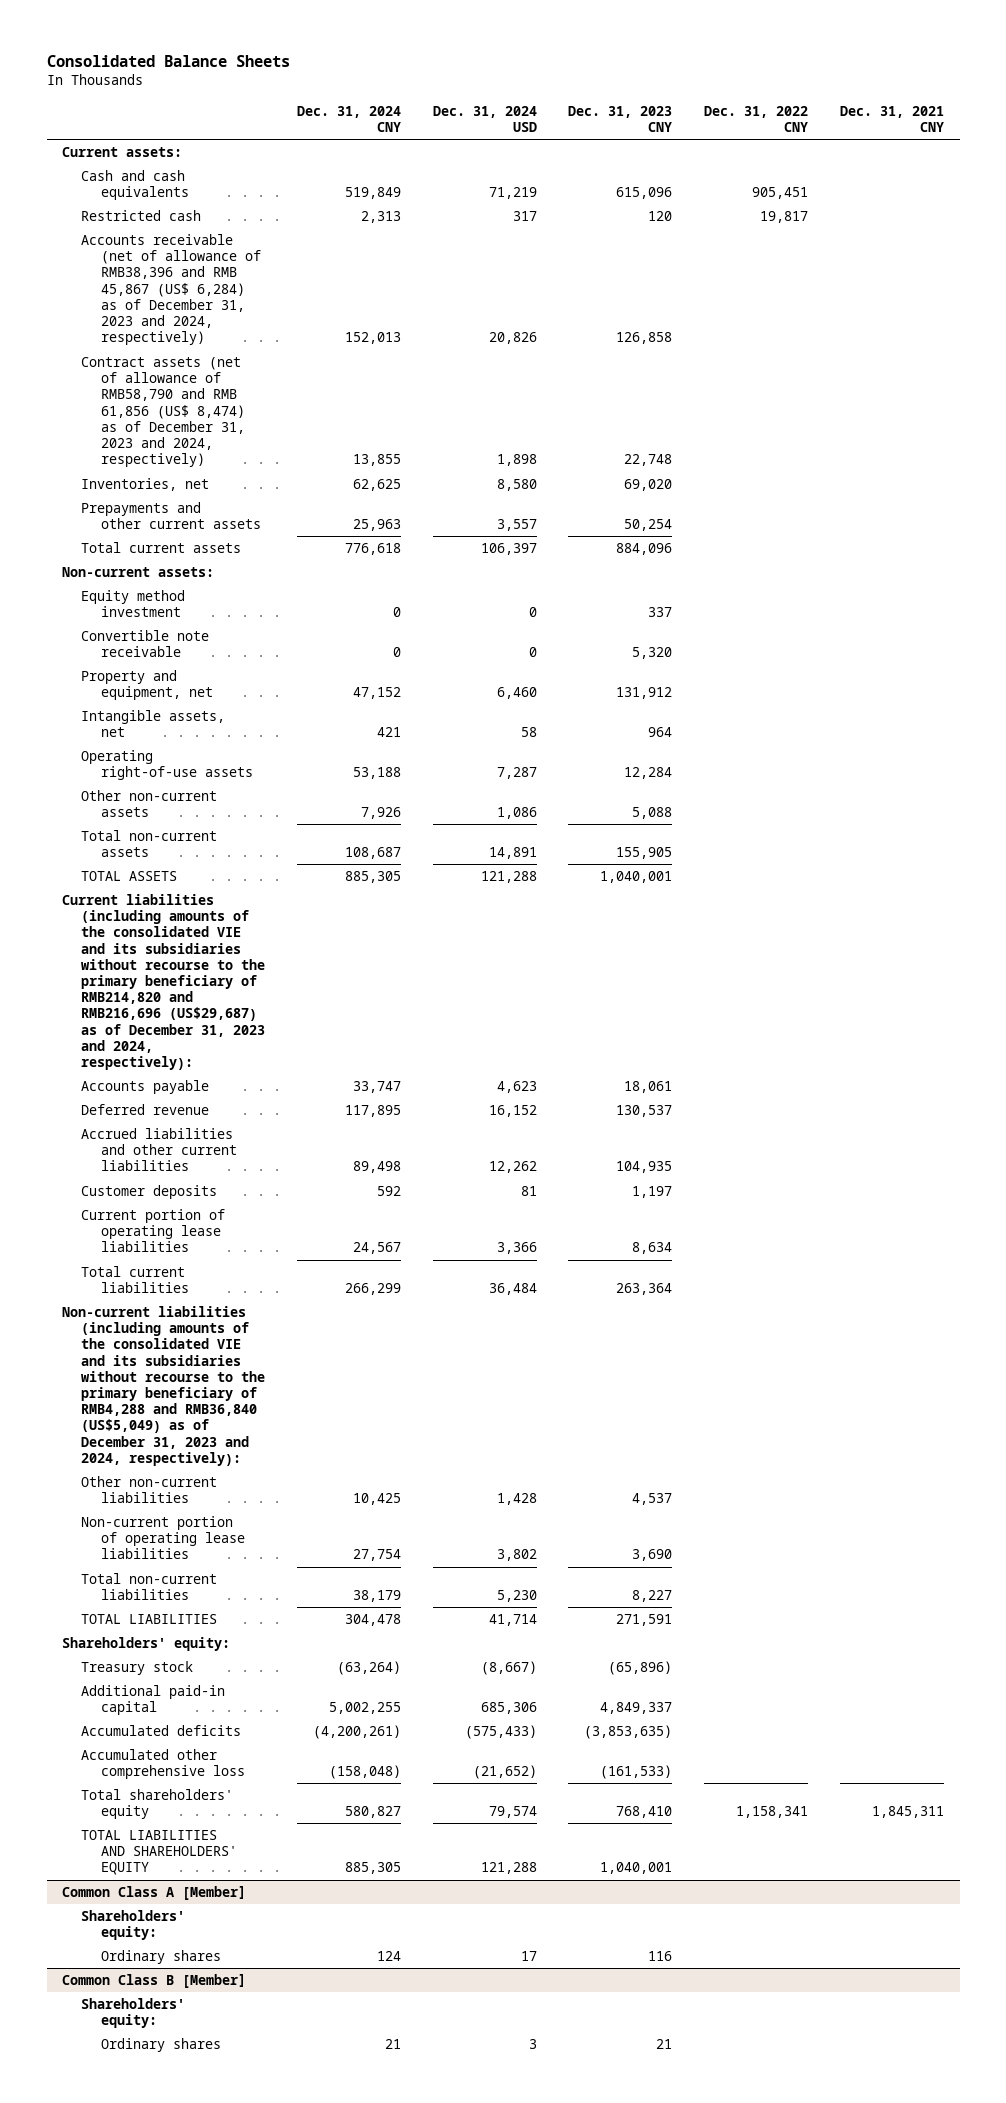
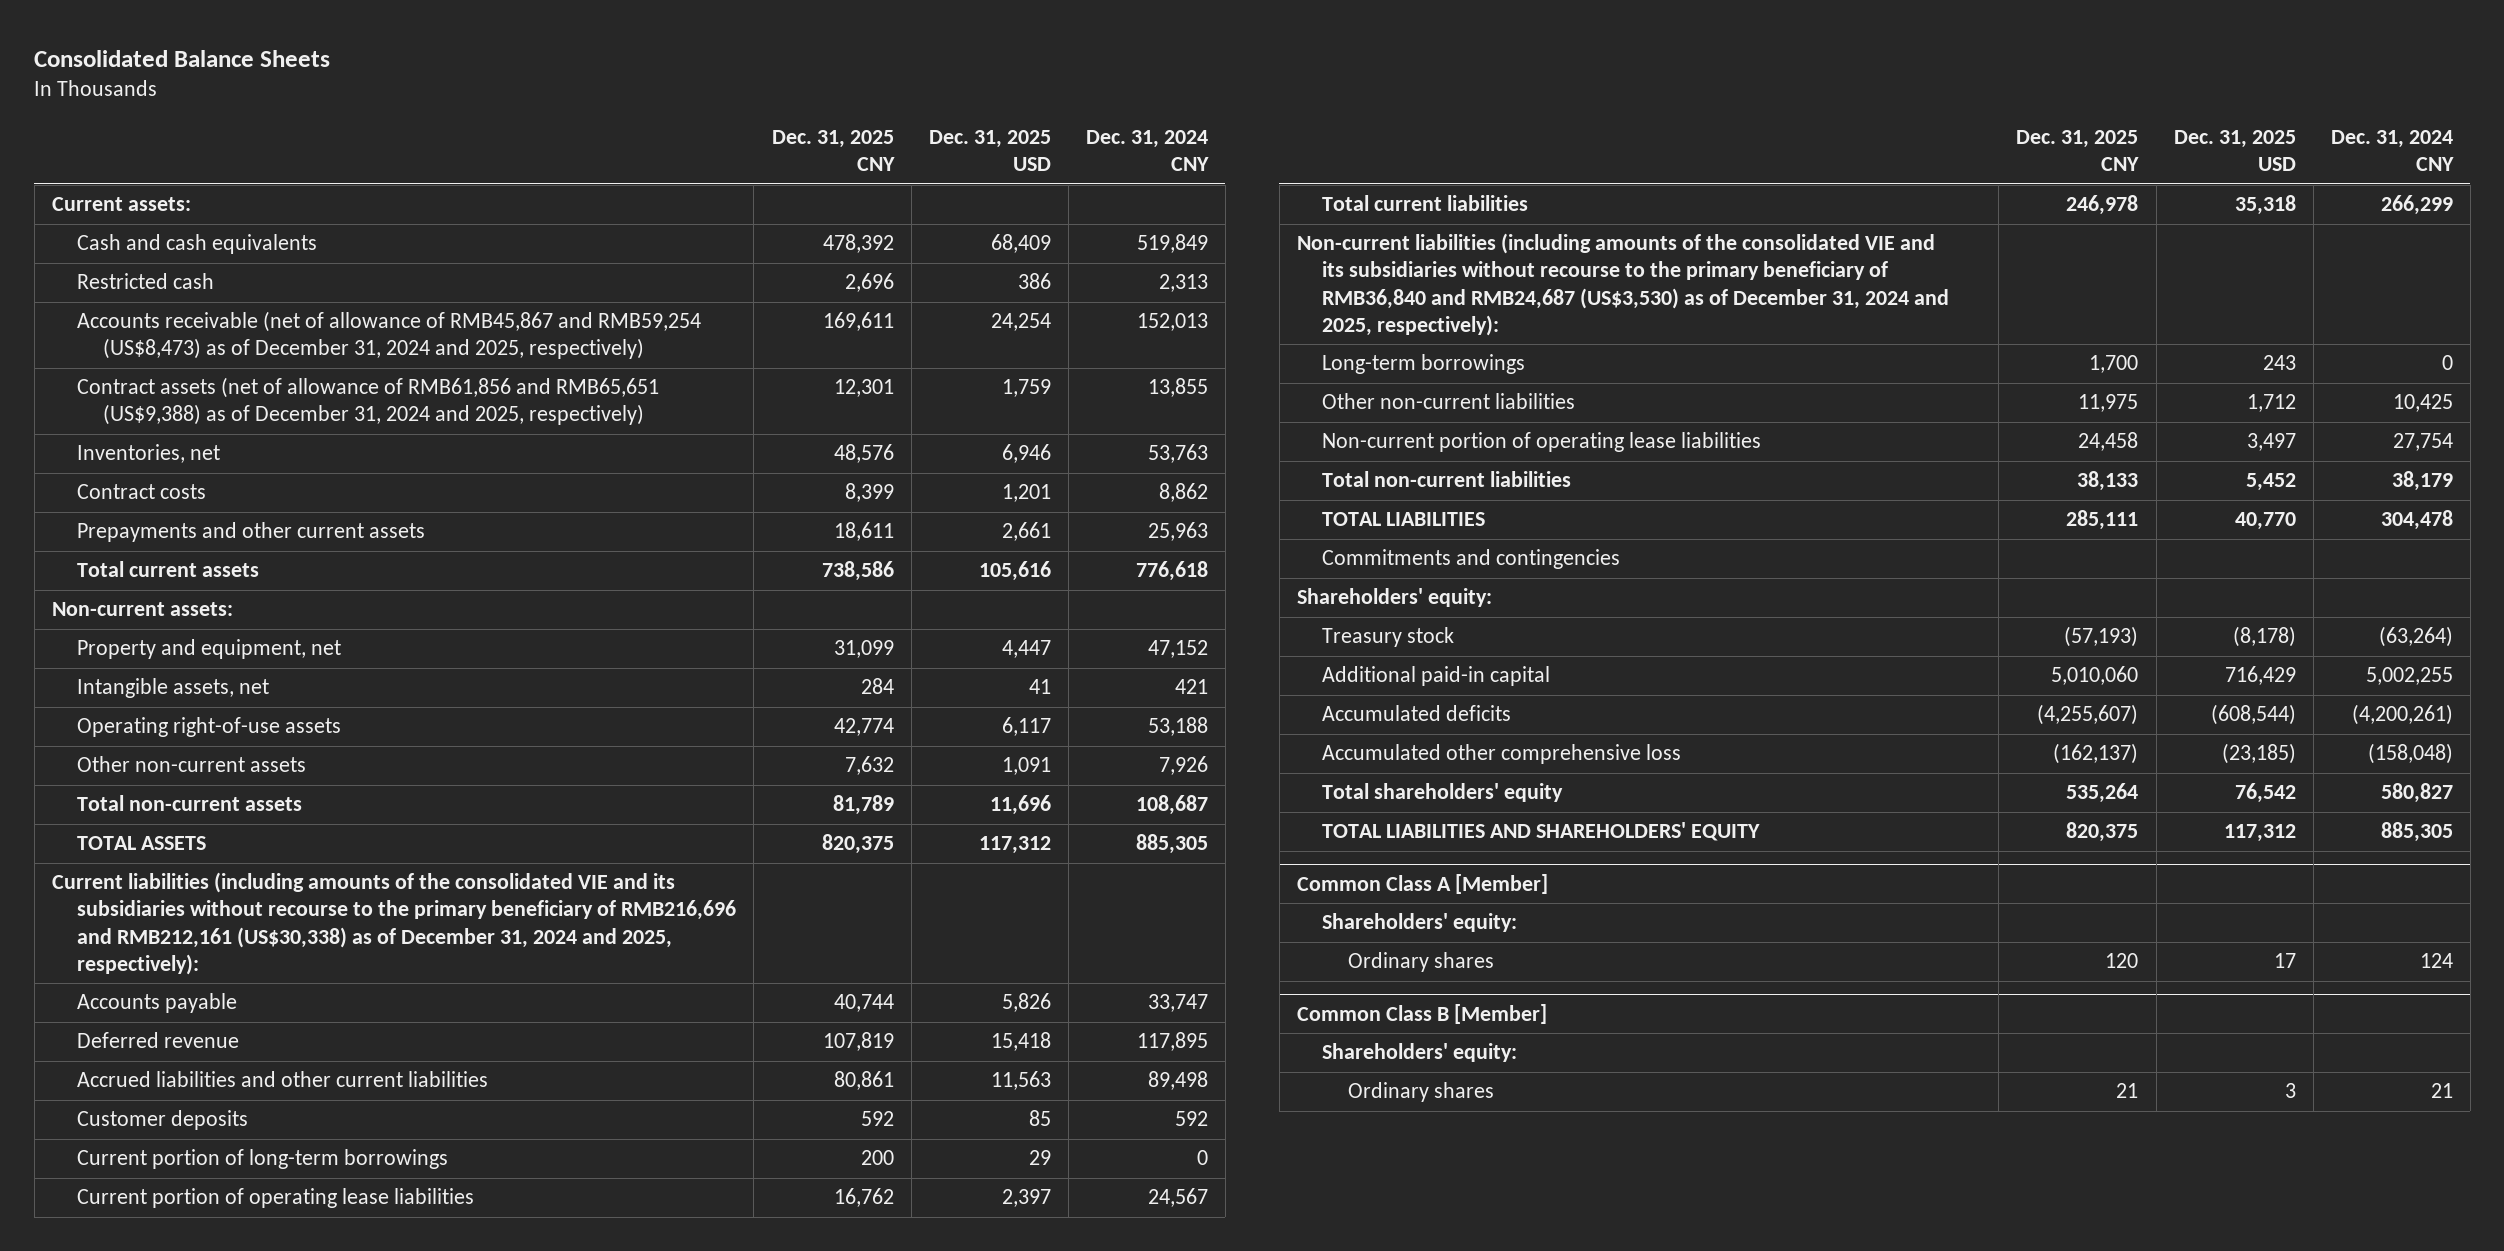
[432,105,537,132] Dec. 31, 2024 USD -> none
[568,105,673,132] Dec. 31, 2023 CNY -> none
[704,105,809,132] Dec. 31, 2022 CNY -> none
[839,105,944,132] Dec. 31, 2021 CNY -> none
none -> [771,130,895,172] Dec. 31, 2025 CNY
none -> [928,130,1051,172] Dec. 31, 2025 USD
[81,233,261,346] Accounts receivable (net of allowance of RMB38,396 and RMB 45,867 (US$ 6,284) as of December 31, 2023 and 2024, respectively) -> [77,311,702,360] Accounts receivable (net of allowance of RMB45,867 and RMB59,254 (US$8,473) as of December 31, 2024 and 2025, respectively)
[81,356,245,468] Contract assets (net of allowance of RMB58,790 and RMB 61,856 (US$ 8,474) as of December 31, 2023 and 2024, respectively) -> [77,377,660,426] Contract assets (net of allowance of RMB61,856 and RMB65,651 (US$9,388) as of December 31, 2024 and 2025, respectively)
[353,478,402,491] 62,625 -> [1147,444,1208,464] 53,763
none -> [77,484,207,500] Contract costs
[81,589,186,618] Equity method investment -> none
[81,629,210,658] Convertible note receivable -> none
[62,893,266,1071] Current liabilities (including amounts of the consolidated VIE and its subsidiaries without recourse to the primary beneficiary of RMB214,820 and RMB216,696 (US$29,687) as of December 31, 2023 and 2024, respectively): -> [51,872,737,975] Current liabilities (including amounts of the consolidated VIE and its subsidiaries without recourse to the primary beneficiary of RMB216,696 and RMB212,161 (US$30,338) as of December 31, 2024 and 2025, respectively):
none -> [77,1149,449,1170] Current portion of long-term borrowings
[62,1305,266,1466] Non-current liabilities (including amounts of the consolidated VIE and its subsidiaries without recourse to the primary beneficiary of RMB4,288 and RMB36,840 (US$5,049) as of December 31, 2023 and 2024, respectively): -> [1296,233,1950,336] Non-current liabilities (including amounts of the consolidated VIE and its subsidiaries without recourse to the primary beneficiary of RMB36,840 and RMB24,687 (US$3,530) as of December 31, 2024 and 2025, respectively):
none -> [1322,354,1526,375] Long-term borrowings
none -> [1322,549,1621,570] Commitments and contingencies

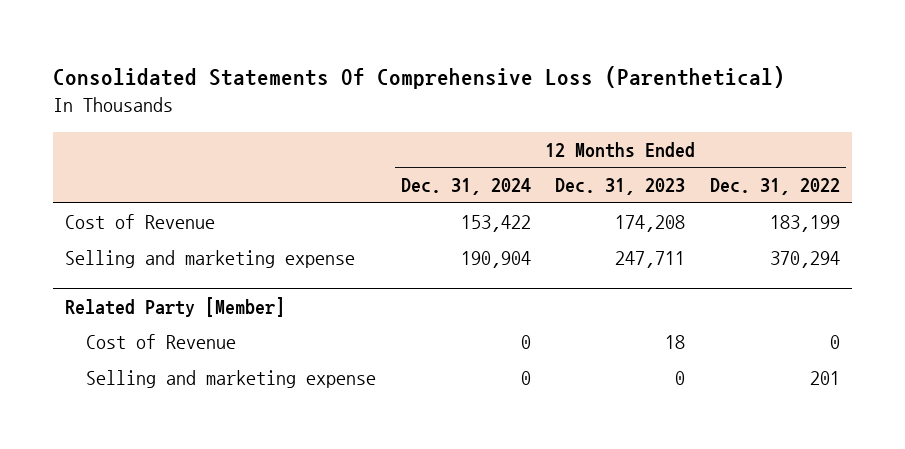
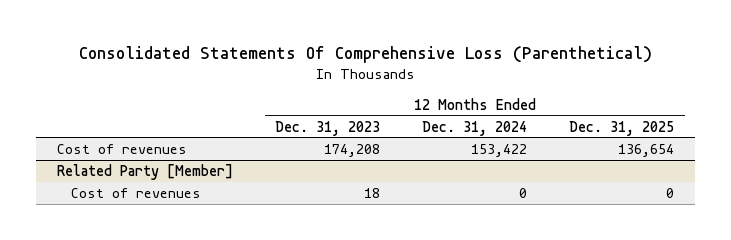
[710,178,841,196] Dec. 31, 2022 -> none
none -> [569,120,675,136] Dec. 31, 2025
[65,250,356,269] Selling and marketing expense -> none
[65,214,216,230] Cost of Revenue -> [56,144,187,155] Cost of revenues
[86,370,377,389] Selling and marketing expense -> none
[86,334,237,350] Cost of Revenue -> [71,188,202,199] Cost of revenues

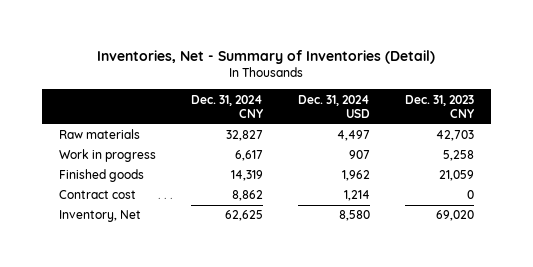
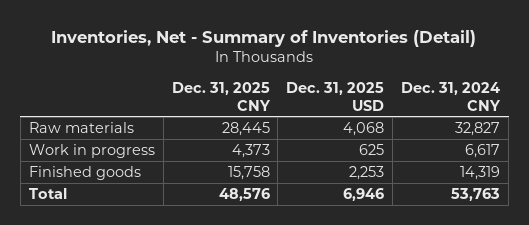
[297,94,370,119] Dec. 31, 2024 USD -> none
[404,94,474,119] Dec. 31, 2023 CNY -> none
none -> [171,81,271,111] Dec. 31, 2025 CNY
none -> [286,81,385,111] Dec. 31, 2025 USD
[59,190,137,200] Contract cost -> none
[59,210,142,223] Inventory, Net -> none
none -> [28,187,67,199] Total

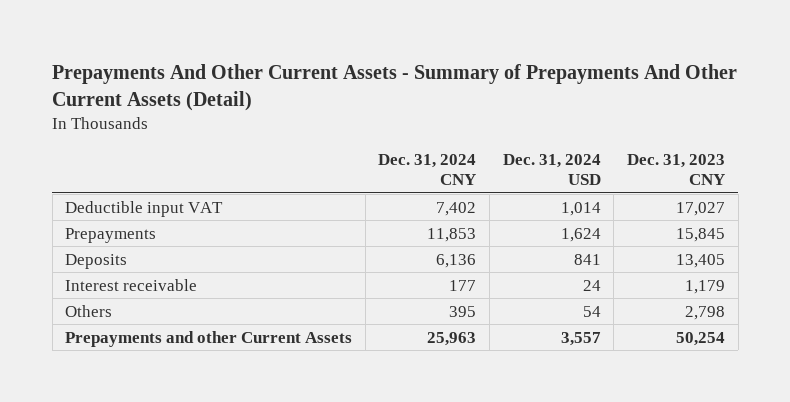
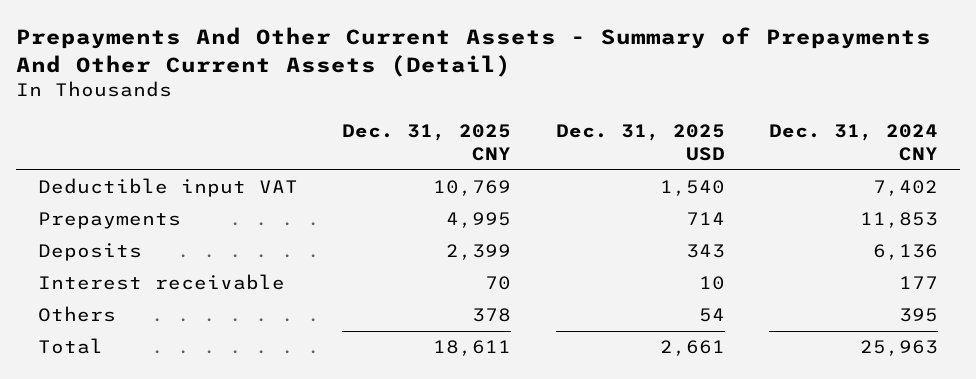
[502,153,601,186] Dec. 31, 2024 USD -> none
[626,153,725,186] Dec. 31, 2023 CNY -> none
none -> [342,123,512,162] Dec. 31, 2025 CNY
none -> [555,123,725,162] Dec. 31, 2025 USD
[65,330,353,347] Prepayments and other Current Assets -> [38,338,104,355] Total

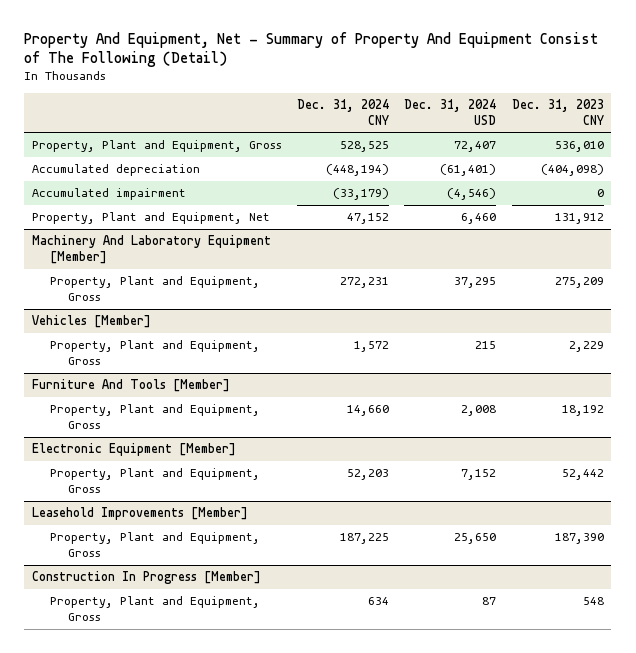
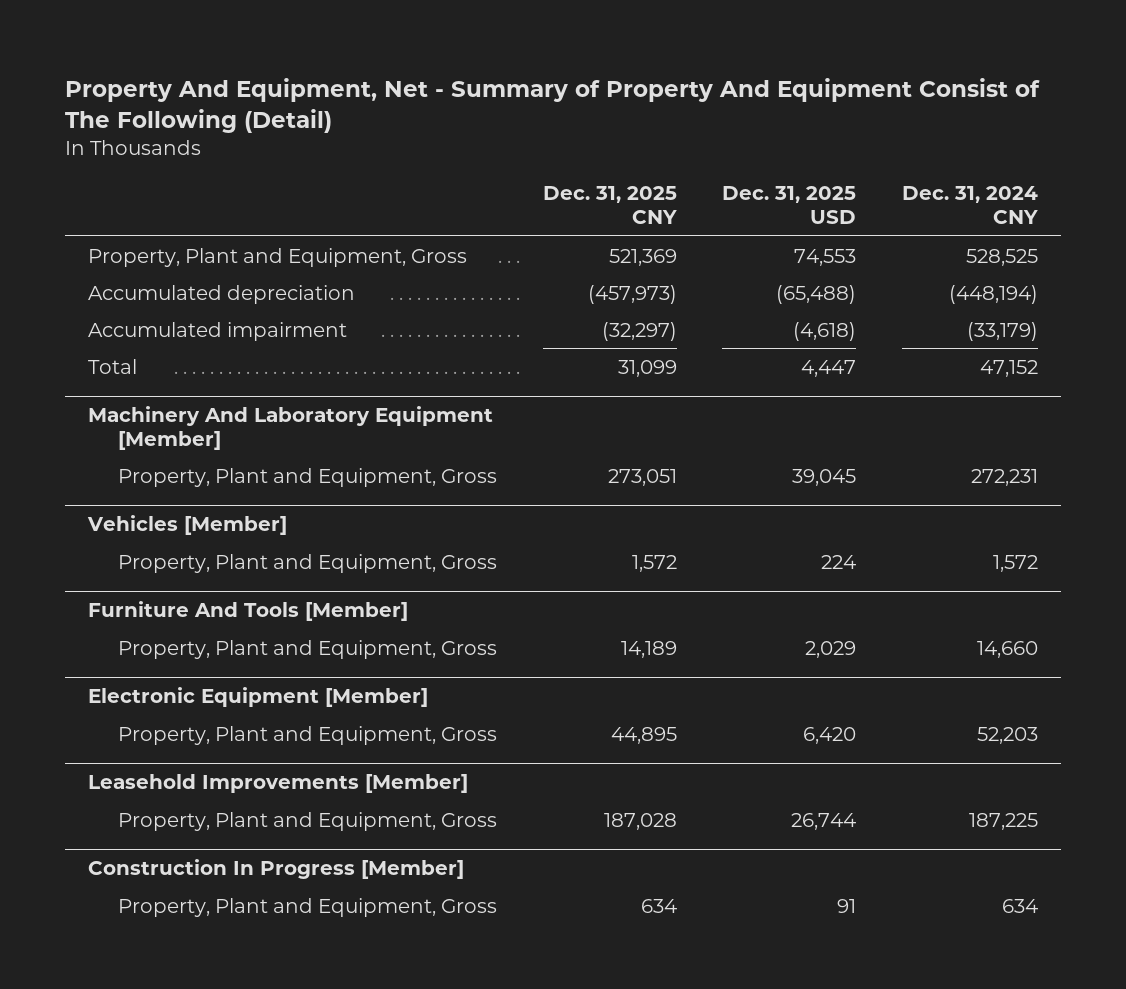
[404,98,497,125] Dec. 31, 2024 USD -> none
[511,98,604,125] Dec. 31, 2023 CNY -> none
none -> [542,186,677,224] Dec. 31, 2025 CNY
none -> [722,186,857,224] Dec. 31, 2025 USD
[32,212,271,225] Property, Plant and Equipment, Net -> [88,358,138,374] Total

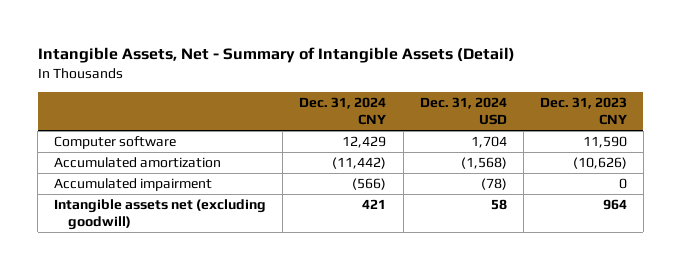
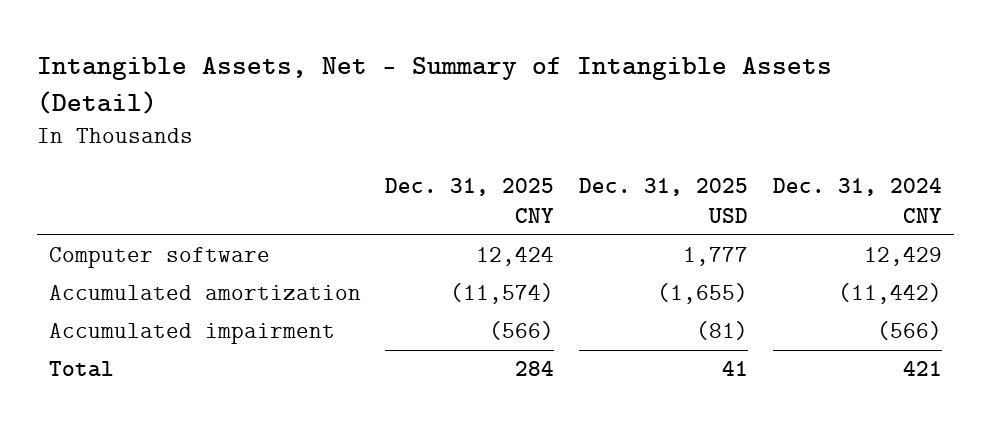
[419,97,507,126] Dec. 31, 2024 USD -> none
[539,97,627,126] Dec. 31, 2023 CNY -> none
none -> [385,177,555,224] Dec. 31, 2025 CNY
none -> [579,177,749,224] Dec. 31, 2025 USD
[54,199,267,231] Intangible assets net (excluding goodwill) -> [48,361,114,378] Total

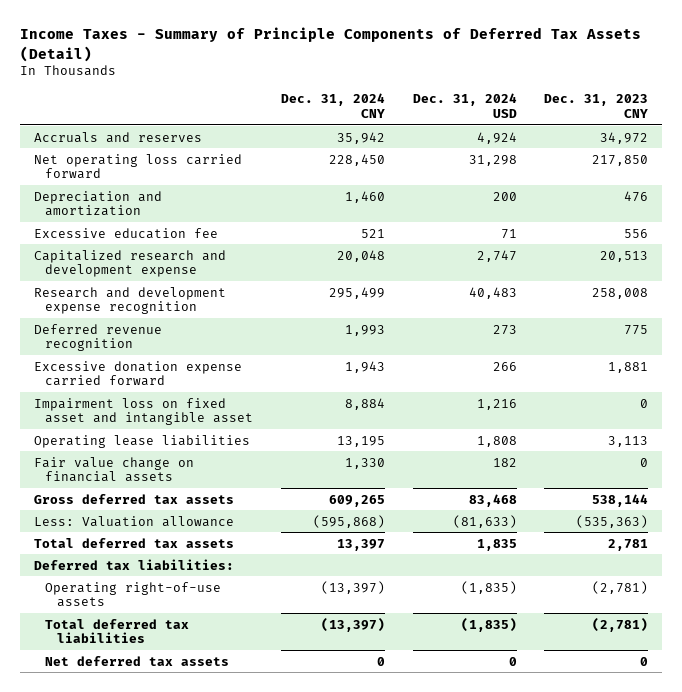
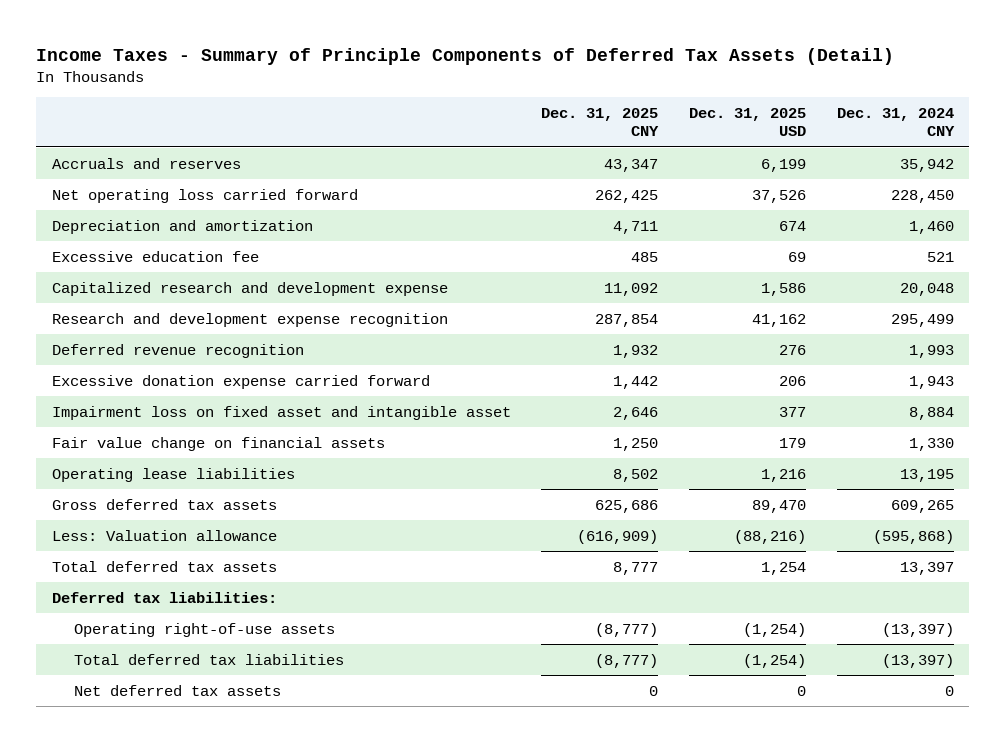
[412,93,517,118] Dec. 31, 2024 USD -> none
[544,94,649,118] Dec. 31, 2023 CNY -> none
none -> [541,107,660,137] Dec. 31, 2025 CNY
none -> [689,107,807,137] Dec. 31, 2025 USD
[34,434,251,448] Operating lease liabilities -> [51,467,295,482] Operating lease liabilities

